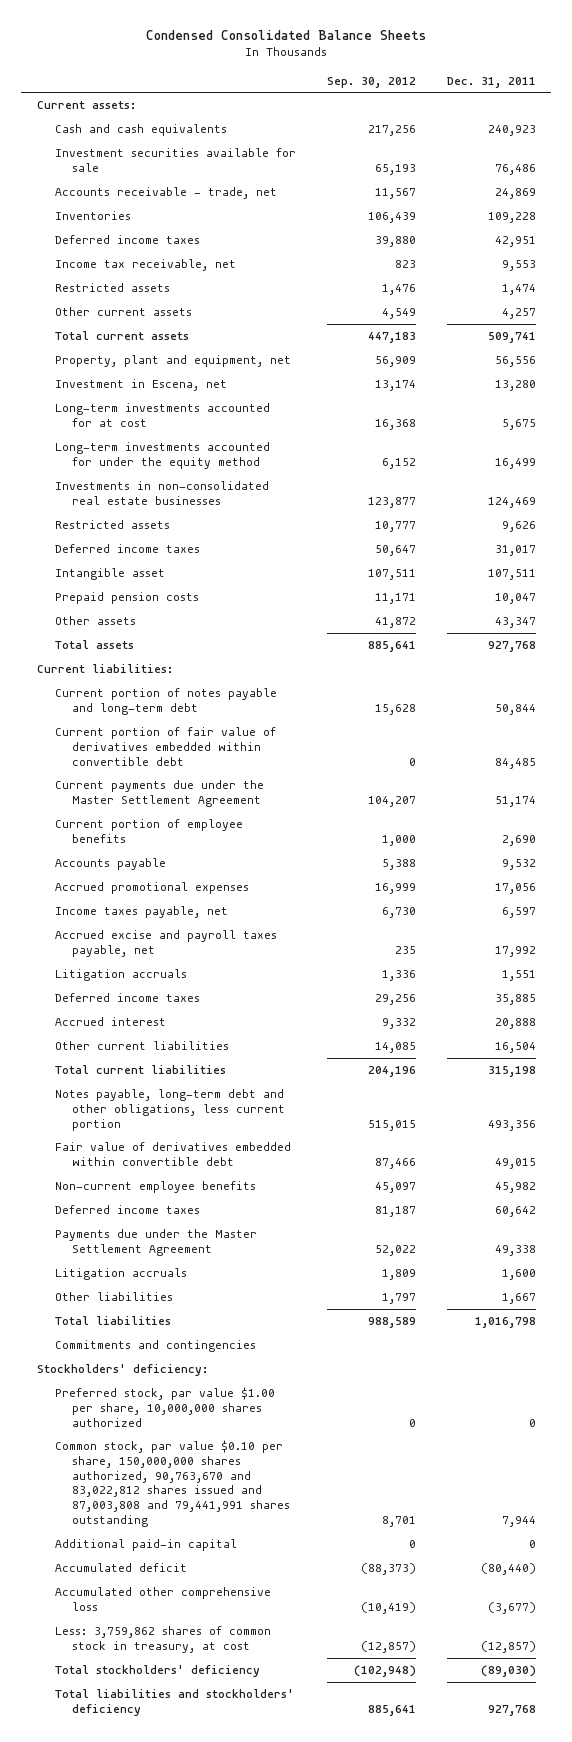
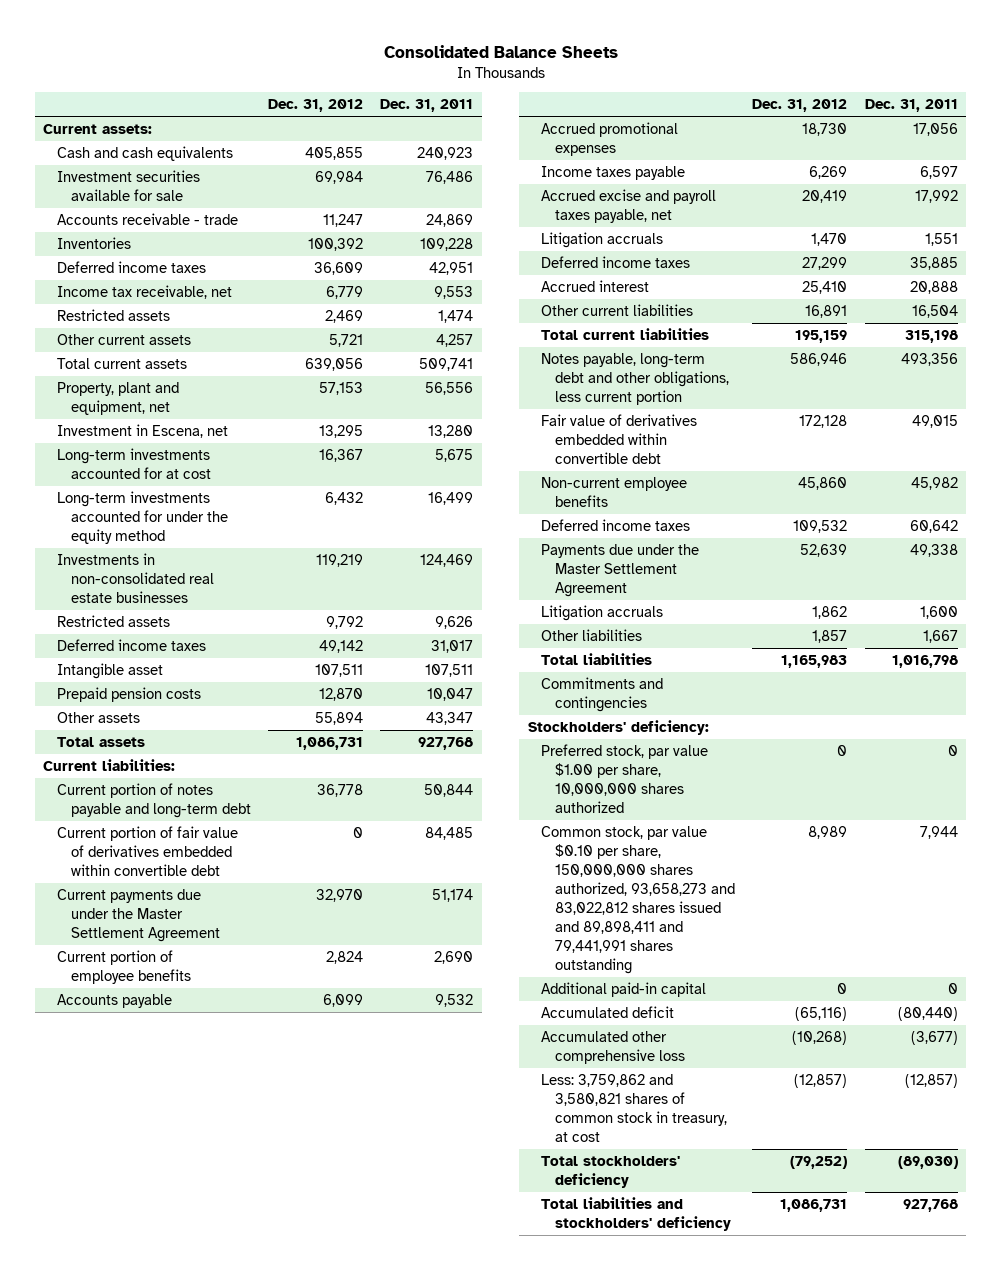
[146,30,427,41] Condensed Consolidated Balance Sheets -> [383,44,618,58] Consolidated Balance Sheets
[326,76,416,88] Sep. 30, 2012 -> none
none -> [268,99,364,113] Dec. 31, 2012
[54,187,277,200] Accounts receivable - trade, net -> [56,213,238,226] Accounts receivable - trade
[54,906,228,919] Income taxes payable, net -> [541,166,686,181] Income taxes payable
[54,1440,291,1527] Common stock, par value $0.10 per share, 150,000,000 shares authorized, 90,763,670 and 83,022,812 shares issued and 87,003,808 and 79,441,991 shares outstanding -> [541,826,735,974] Common stock, par value $0.10 per share, 150,000,000 shares authorized, 93,658,273 and 83,022,812 shares issued and 89,898,411 and 79,441,991 shares outstanding
[54,1626,271,1653] Less: 3,759,862 shares of common stock in treasury, at cost -> [541,1074,727,1143] Less: 3,759,862 and 3,580,821 shares of common stock in treasury, at cost

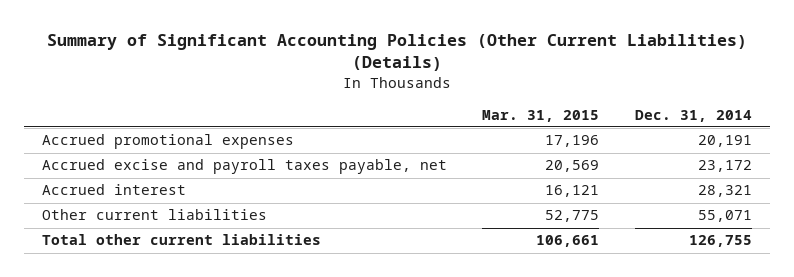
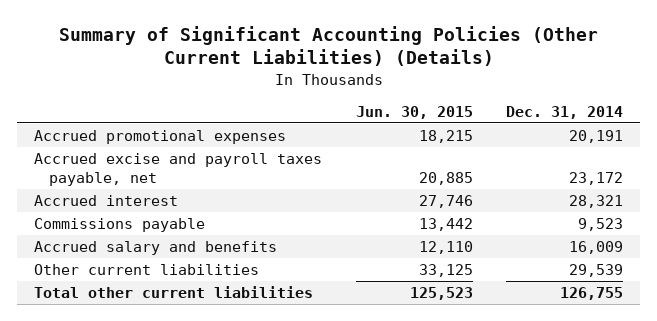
[482,109,600,122] Mar. 31, 2015 -> none
none -> [355,105,473,119] Jun. 30, 2015
none -> [34,217,206,232] Commissions payable
none -> [34,240,278,255] Accrued salary and benefits
[698,210,753,223] 55,071 -> [569,263,624,277] 29,539

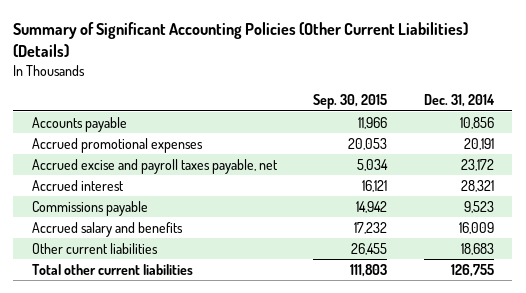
[355,105,473,119] Jun. 30, 2015 -> none
none -> [313,94,388,110] Sep. 30, 2015
none -> [31,116,127,132] Accounts payable
[569,263,624,277] 29,539 -> [461,242,495,255] 18,683

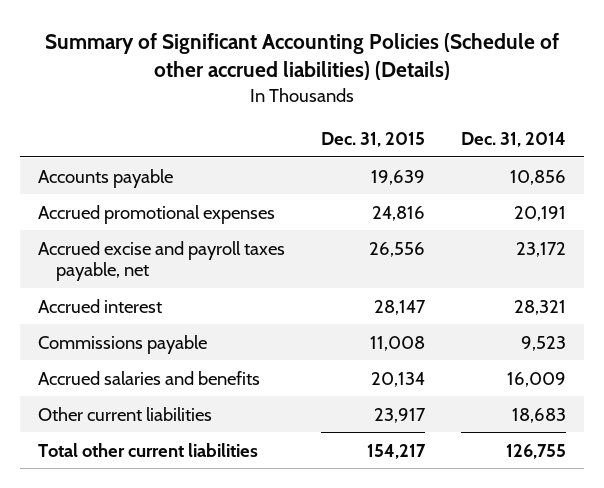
[13,22,469,57] Summary of Significant Accounting Policies (Other Current Liabilities) (Details) -> [45,32,560,81] Summary of Significant Accounting Policies (Schedule of other accrued liabilities) (Details)
[313,94,388,110] Sep. 30, 2015 -> none
none -> [321,132,426,148] Dec. 31, 2015
[31,221,183,237] Accrued salary and benefits -> [38,370,261,385] Accrued salaries and benefits

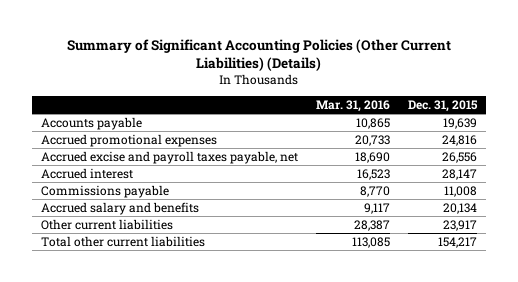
[45,32,560,81] Summary of Significant Accounting Policies (Schedule of other accrued liabilities) (Details) -> [66,39,451,72] Summary of Significant Accounting Policies (Other Current Liabilities) (Details)
[461,132,567,148] Dec. 31, 2014 -> none
none -> [315,99,390,112] Mar. 31, 2016
[38,370,261,385] Accrued salaries and benefits -> [40,201,199,215] Accrued salary and benefits

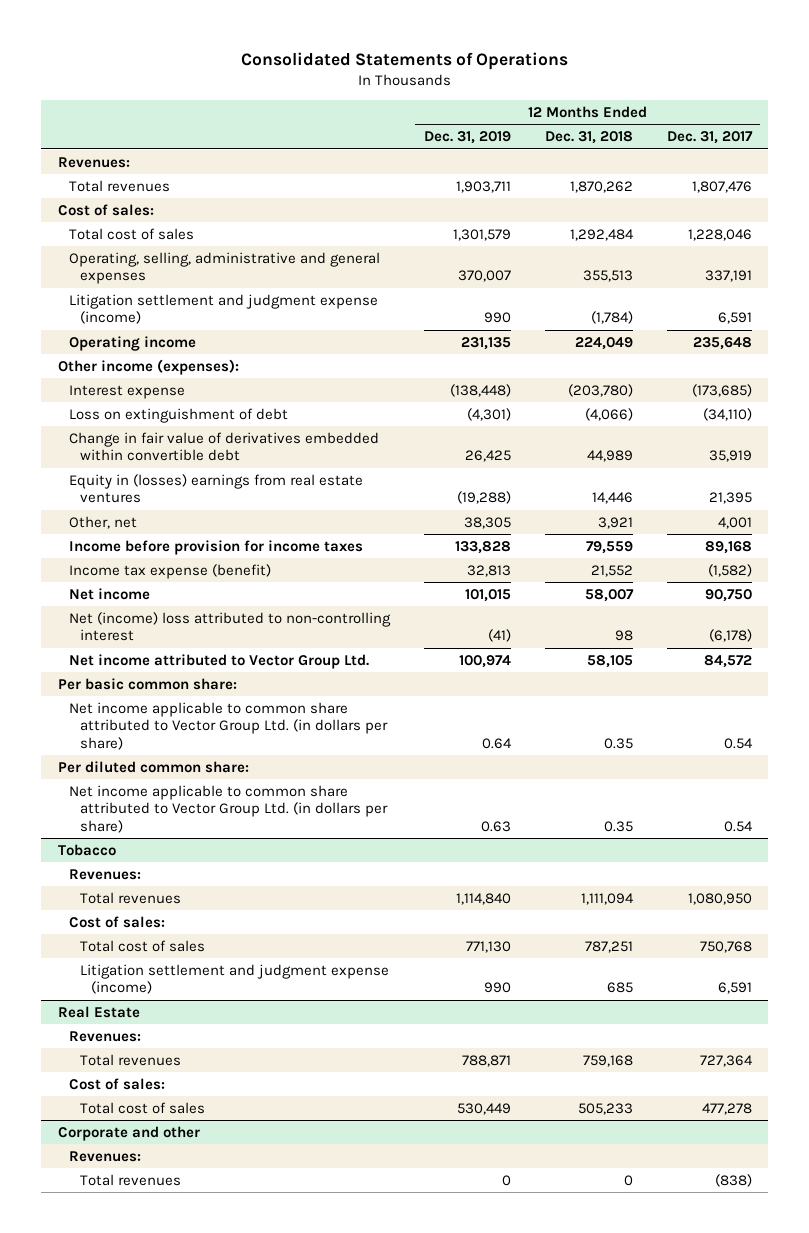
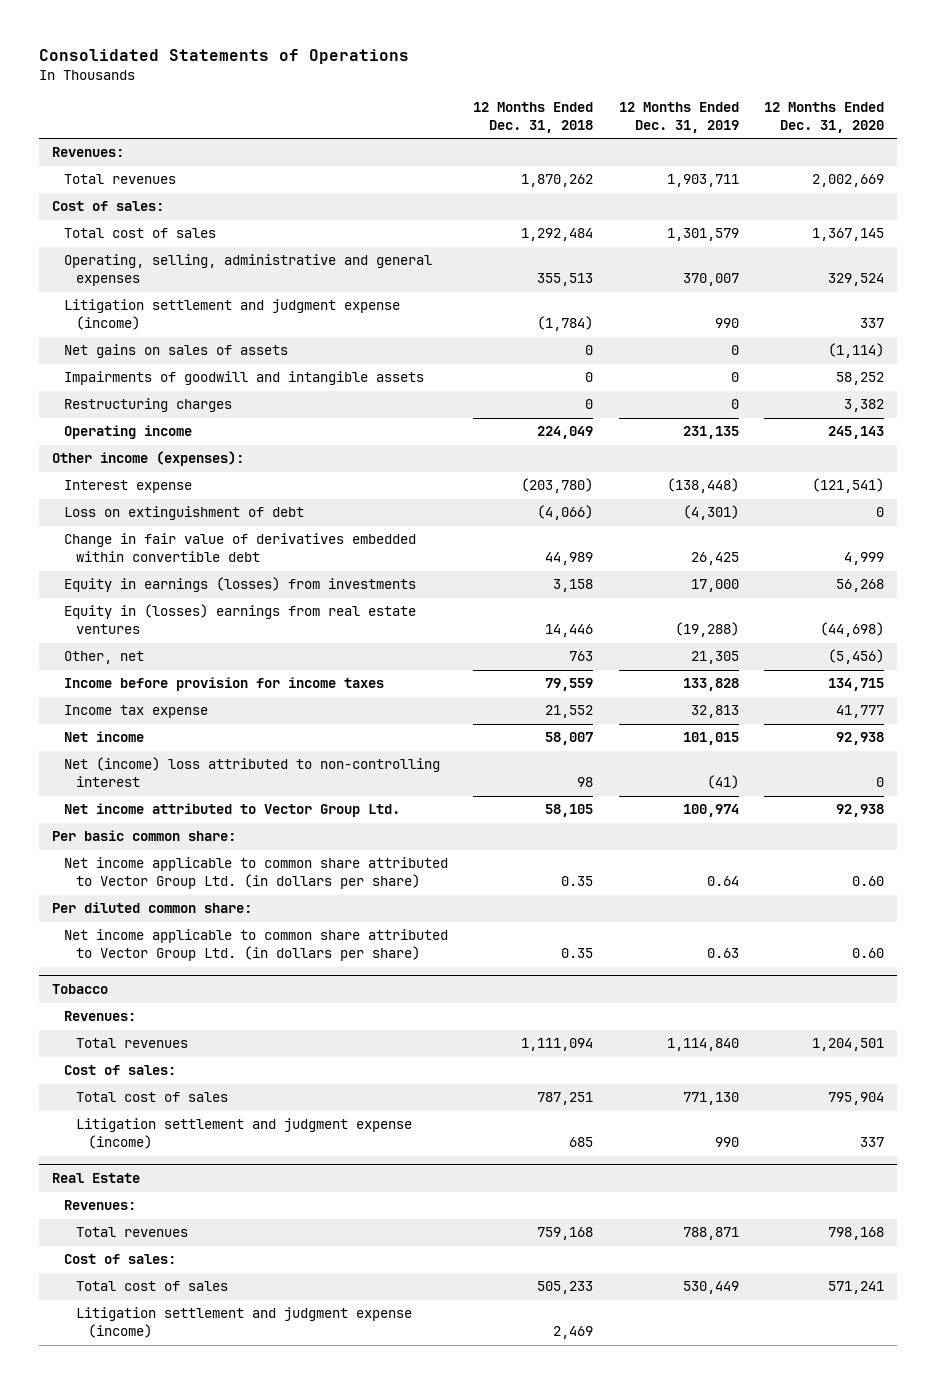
[666,131,753,145] Dec. 31, 2017 -> none
none -> [764,102,885,134] 12 Months Ended Dec. 31, 2020
none -> [63,344,288,359] Net gains on sales of assets
none -> [63,371,424,386] Impairments of goodwill and intangible assets
none -> [63,398,232,413] Restructuring charges
none -> [63,577,416,593] Equity in earnings (losses) from investments
[463,516,511,529] 38,305 -> [690,651,739,665] 21,305
[597,516,633,529] 3,921 -> [569,651,594,662] 763
[68,563,271,579] Income tax expense (benefit) -> [63,705,208,719] Income tax expense
[57,1125,200,1141] Corporate and other -> none
[68,1150,141,1162] Revenues: -> none
[79,1173,181,1186] Total revenues -> none
none -> [76,1307,413,1339] Litigation settlement and judgment expense (income)

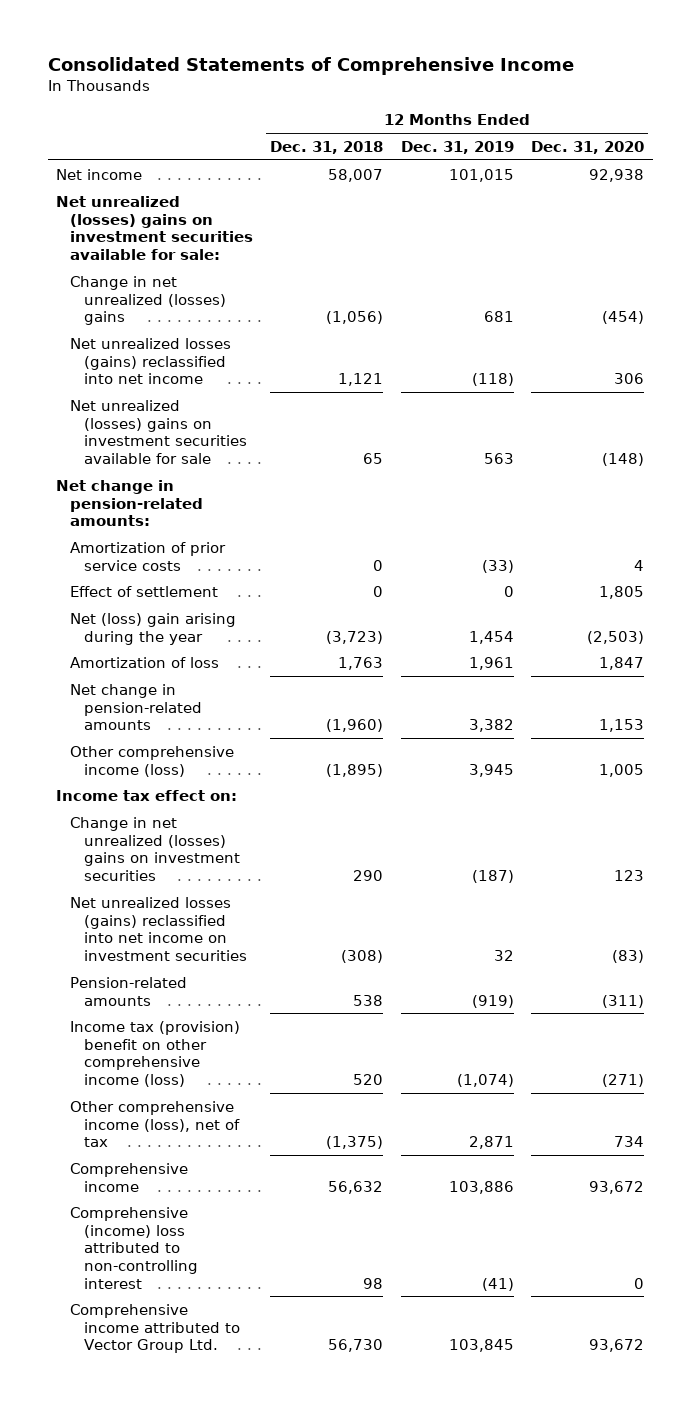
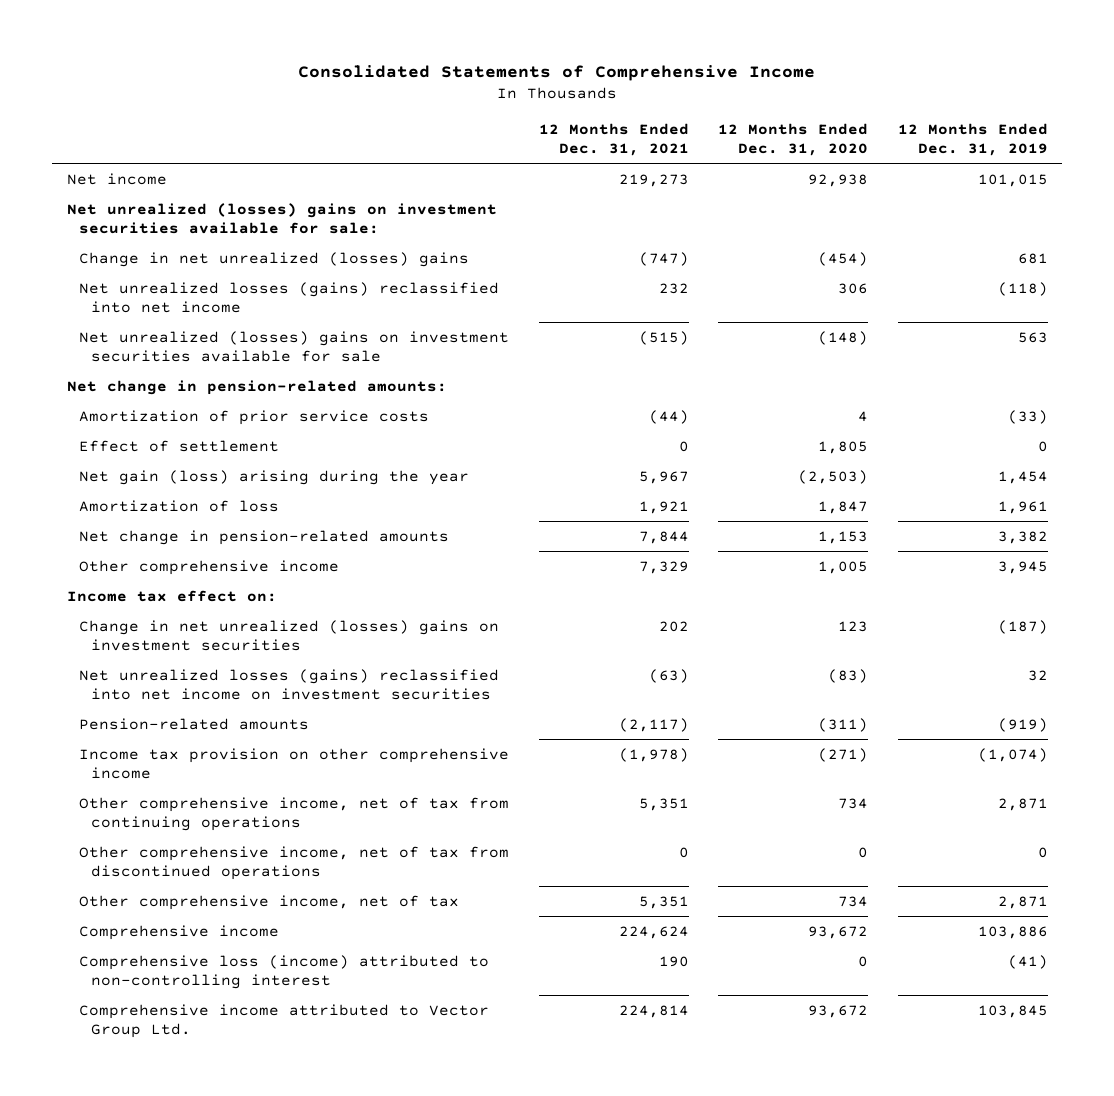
[270,141,384,155] Dec. 31, 2018 -> none
none -> [538,122,689,156] 12 Months Ended Dec. 31, 2021
[70,612,237,645] Net (loss) gain arising during the year -> [79,469,470,485] Net gain (loss) arising during the year
[70,745,235,777] Other comprehensive income (loss) -> [79,559,340,575] Other comprehensive income
[70,1020,241,1087] Income tax (provision) benefit on other comprehensive income (loss) -> [79,747,510,779] Income tax provision on other comprehensive income
none -> [79,796,510,831] Other comprehensive income, net of tax from continuing operations
none -> [79,845,510,880] Other comprehensive income, net of tax from discontinued operations
[70,1100,241,1148] Other comprehensive income (loss), net of tax -> [79,894,460,910] Other comprehensive income, net of tax
[70,1206,199,1289] Comprehensive (income) loss attributed to non-controlling interest -> [79,954,490,989] Comprehensive loss (income) attributed to non-controlling interest

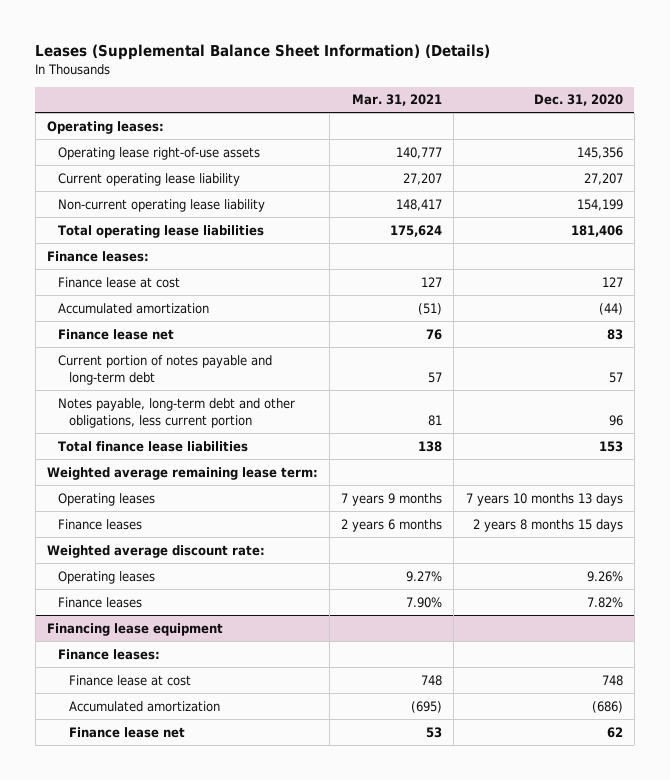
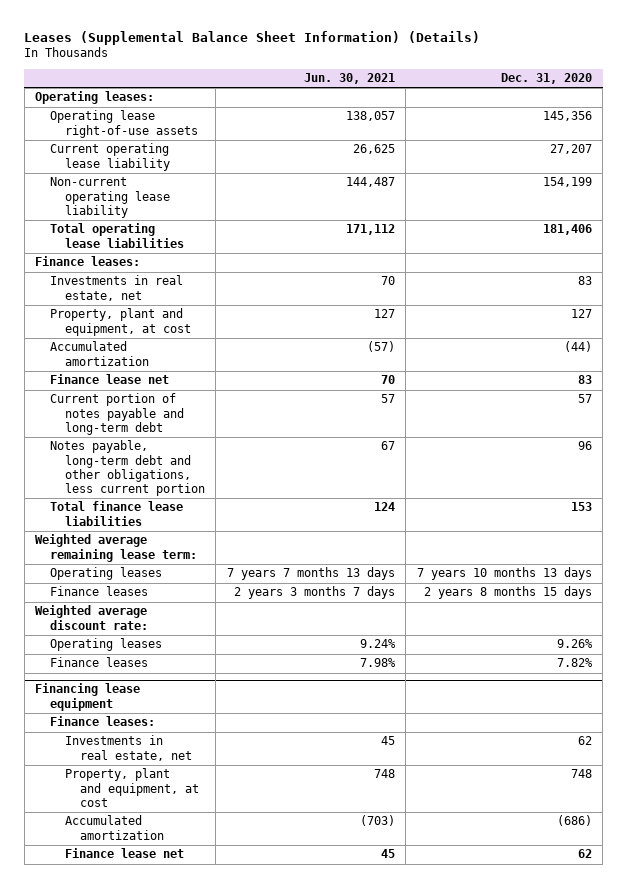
[352,94,443,107] Mar. 31, 2021 -> none
none -> [303,73,395,85] Jun. 30, 2021
none -> [50,275,184,301] Investments in real estate, net
[57,276,180,288] Finance lease at cost -> [50,308,191,336] Property, plant and equipment, at cost
none -> [64,735,192,761] Investments in real estate, net
[68,674,191,686] Finance lease at cost -> [64,768,199,807] Property, plant and equipment, at cost

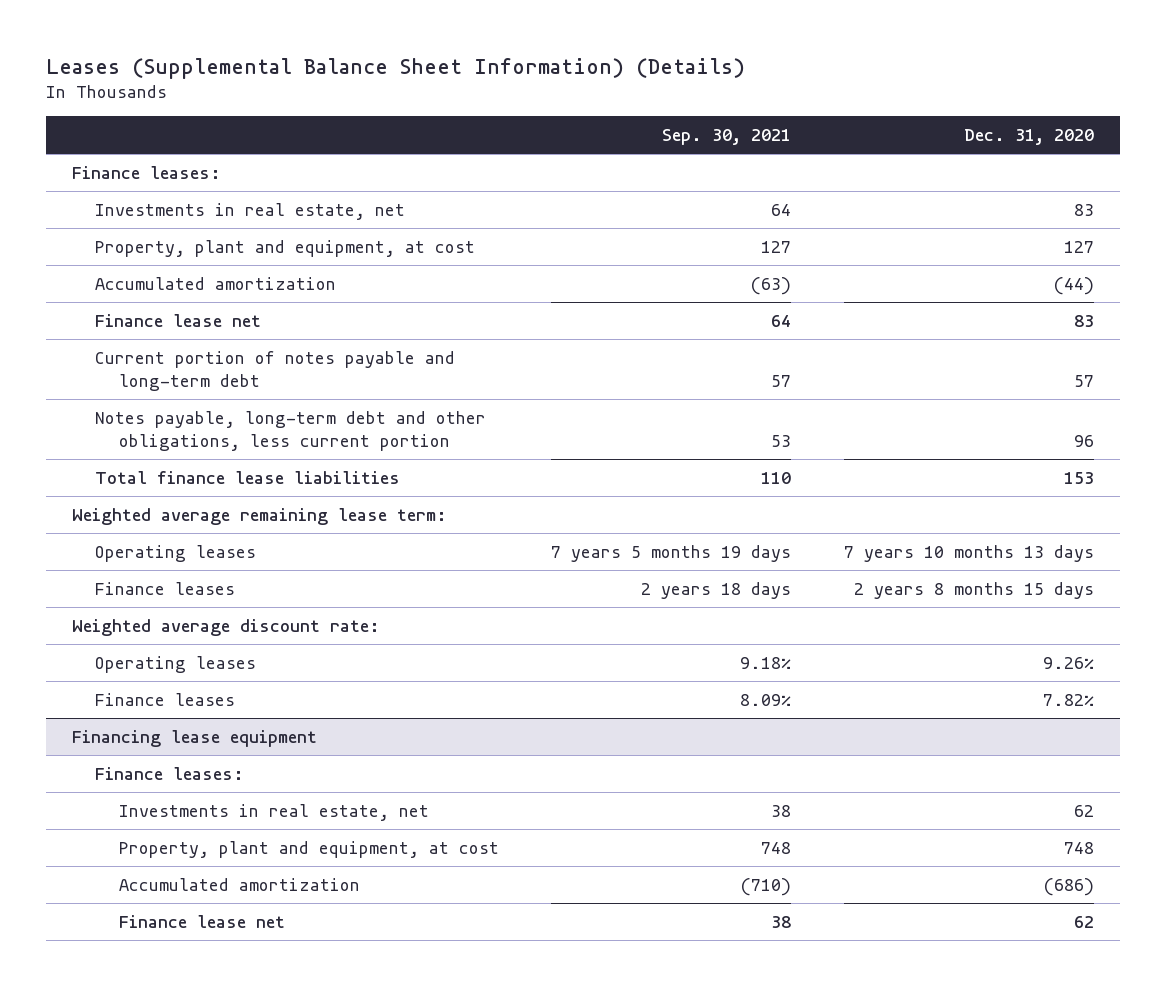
[303,73,395,85] Jun. 30, 2021 -> none
none -> [662,129,792,146] Sep. 30, 2021
[35,91,155,105] Operating leases: -> none
[50,110,198,138] Operating lease right-of-use assets -> none
[50,143,170,171] Current operating lease liability -> none
[50,177,170,218] Non-current operating lease liability -> none
[50,223,184,248] Total operating lease liabilities -> none

